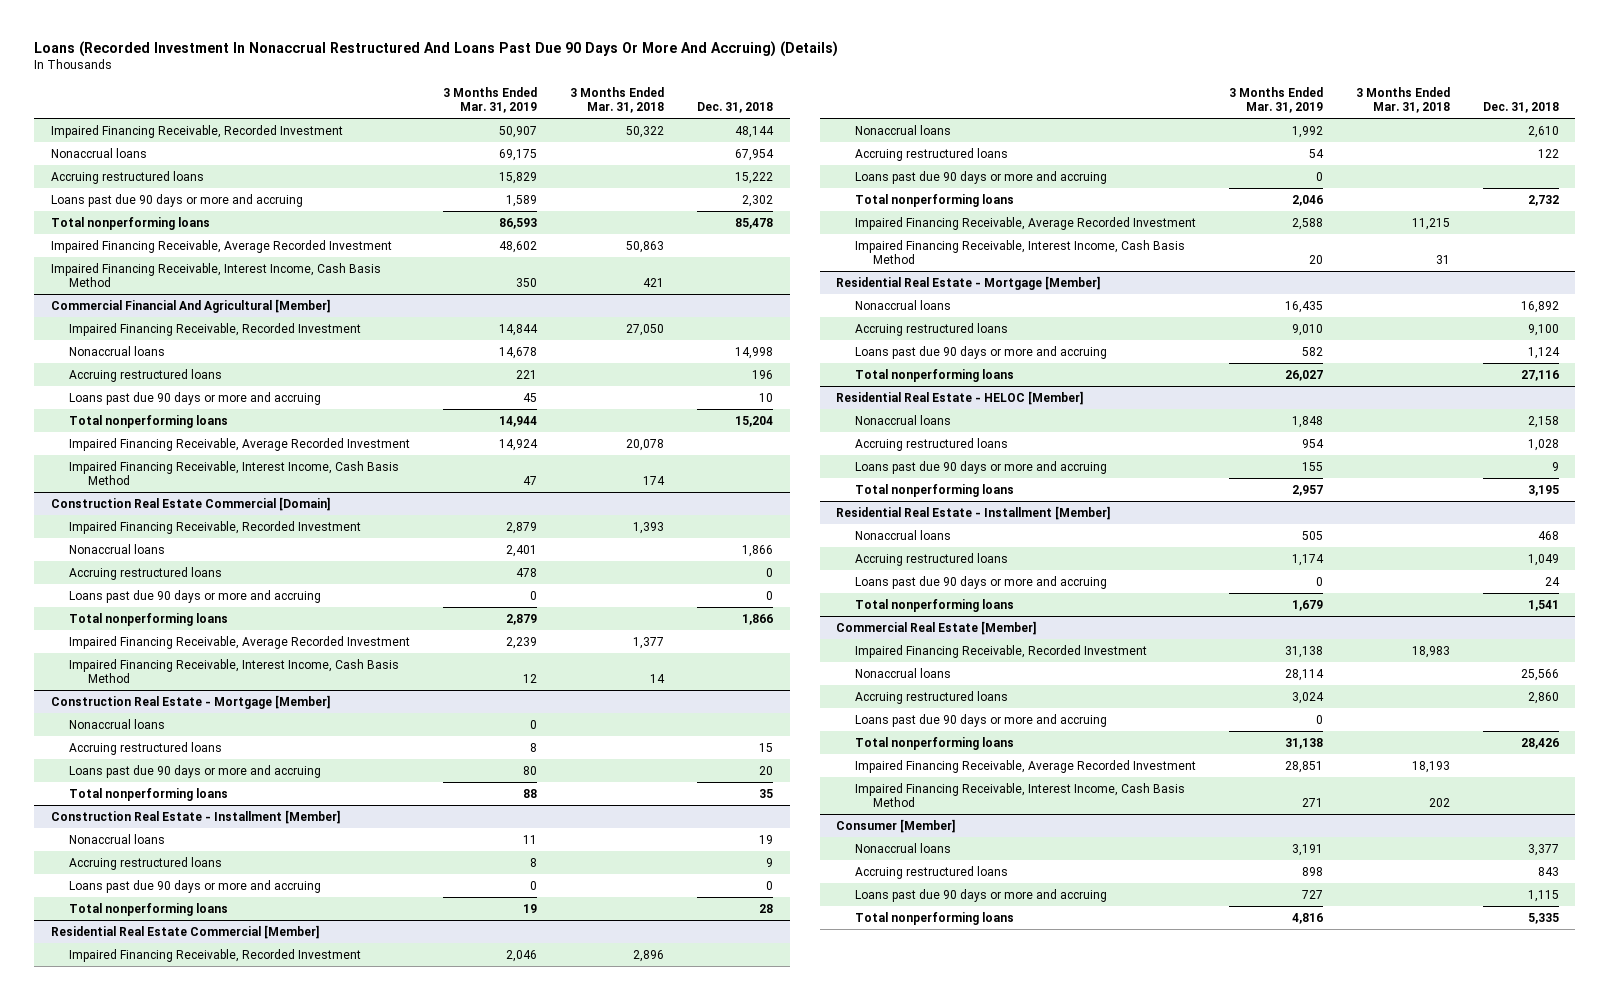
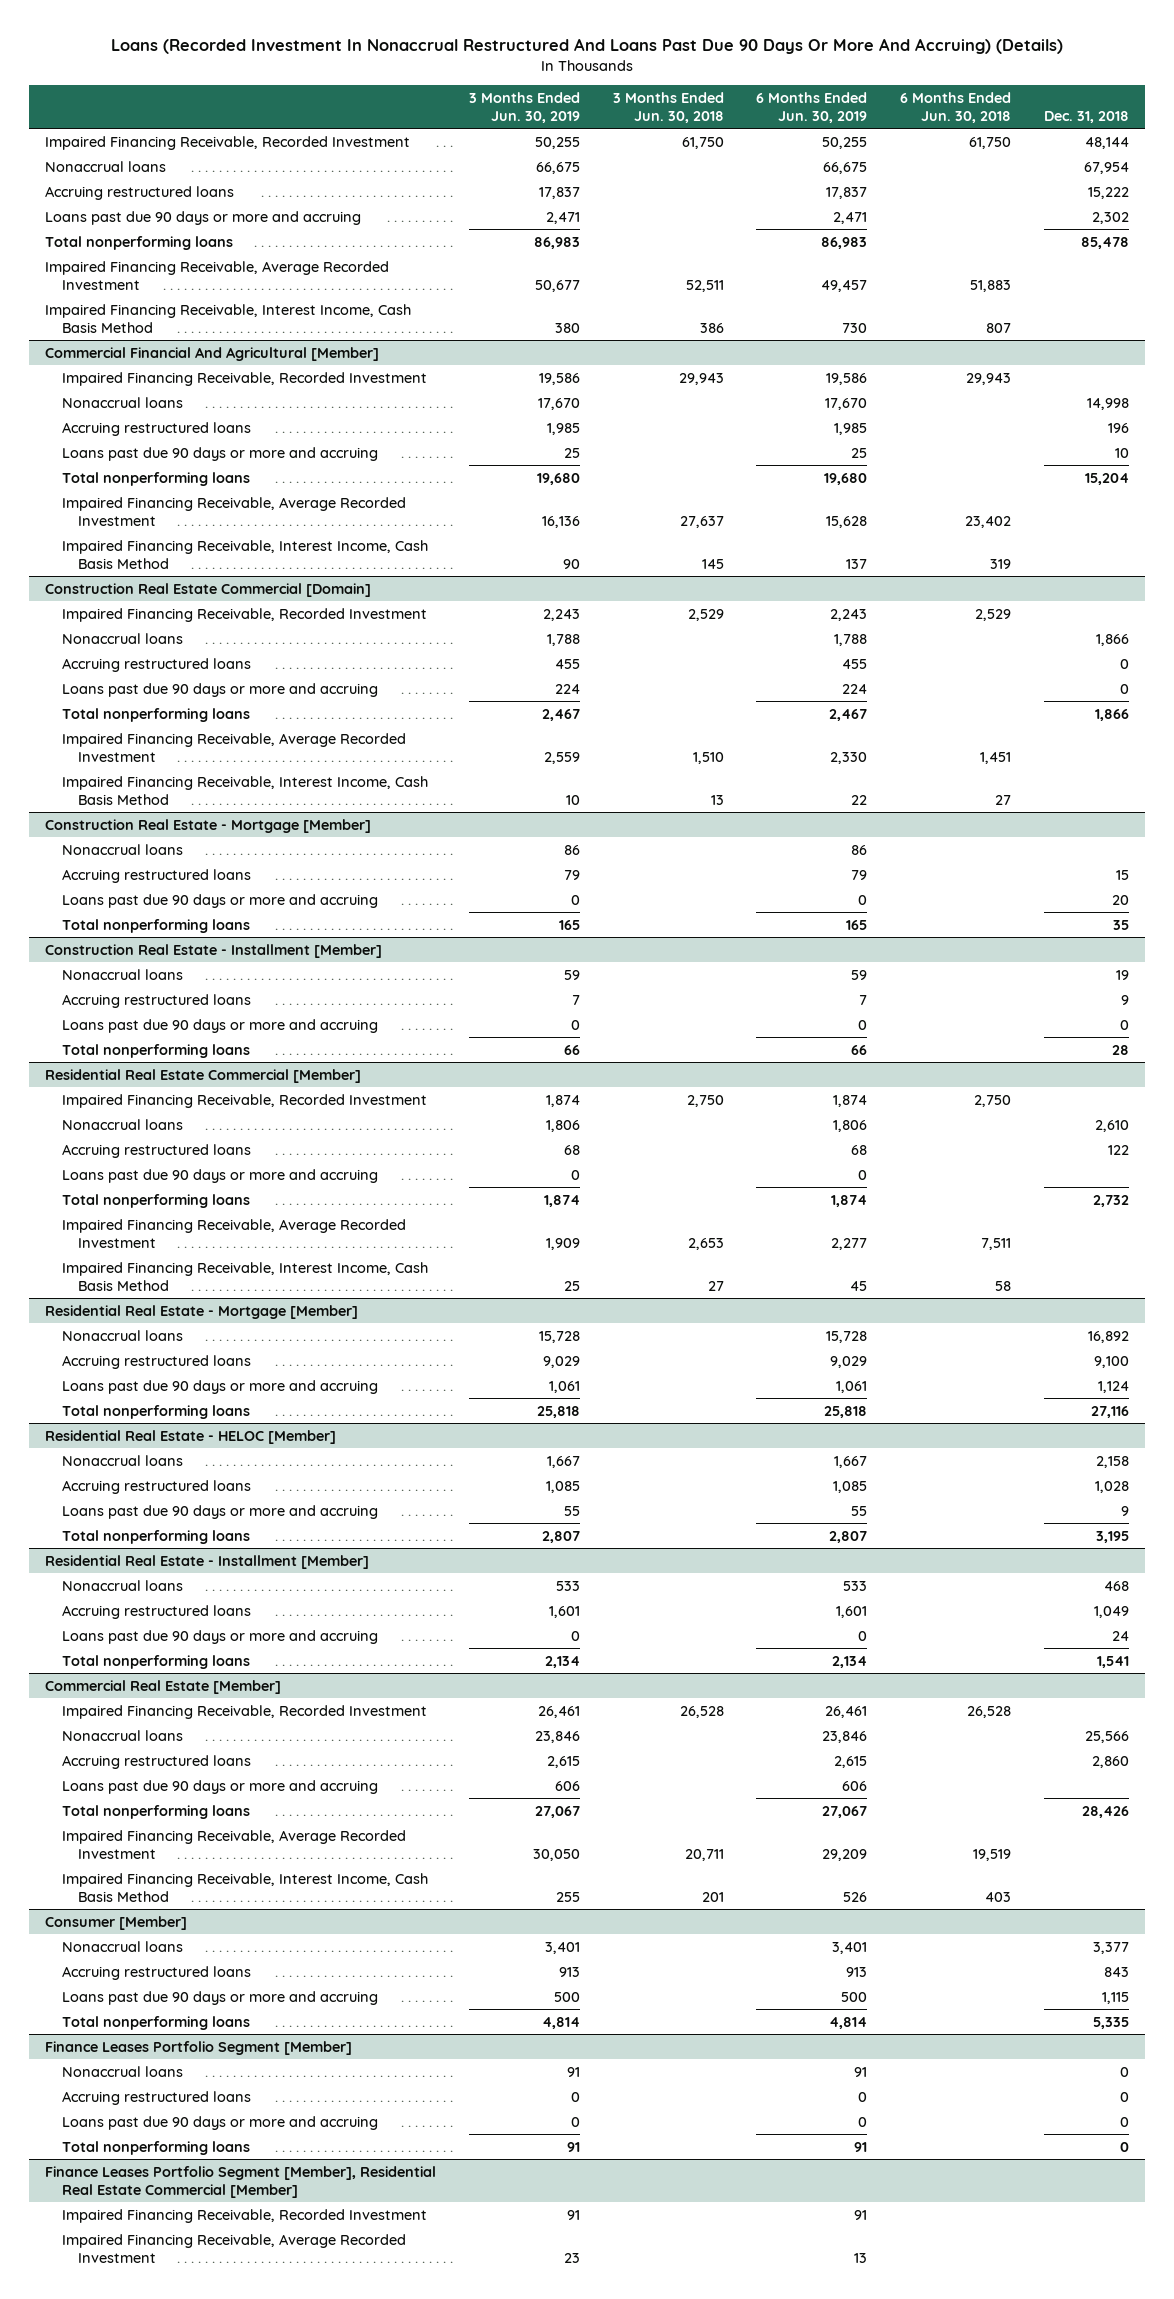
[443,86,538,114] 3 Months Ended Mar. 31, 2019 -> none
[570,86,665,114] 3 Months Ended Mar. 31, 2018 -> none
none -> [469,91,581,123] 3 Months Ended Jun. 30, 2019
none -> [612,91,724,123] 3 Months Ended Jun. 30, 2018
none -> [756,91,868,123] 6 Months Ended Jun. 30, 2019
none -> [900,91,1012,123] 6 Months Ended Jun. 30, 2018
none -> [45,2040,353,2055] Finance Leases Portfolio Segment [Member]
none -> [61,2065,183,2077] Nonaccrual loans
none -> [61,2090,251,2105] Accruing restructured loans
none -> [61,2115,378,2130] Loans past due 90 days or more and accruing
none -> [61,2140,250,2155] Total nonperforming loans
none -> [45,2165,437,2198] Finance Leases Portfolio Segment [Member], Residential Real Estate Commercial [Member]
none -> [61,2208,427,2223] Impaired Financing Receivable, Recorded Investment
none -> [61,2233,406,2263] Impaired Financing Receivable, Average Recorded Investment

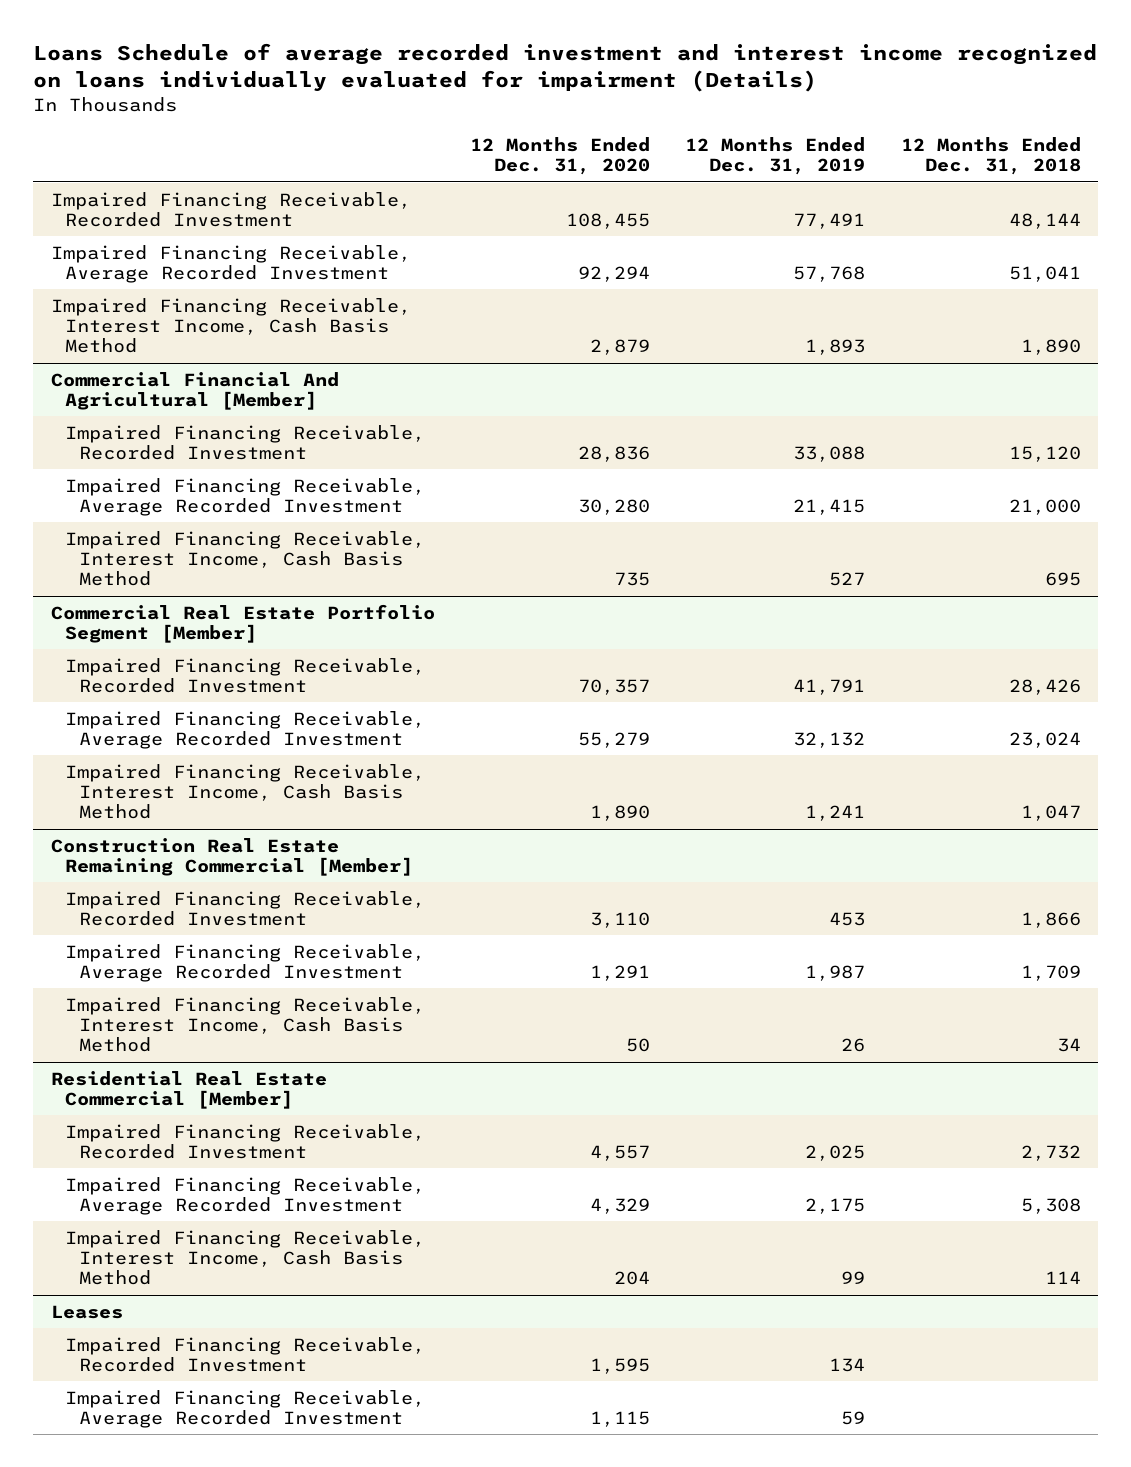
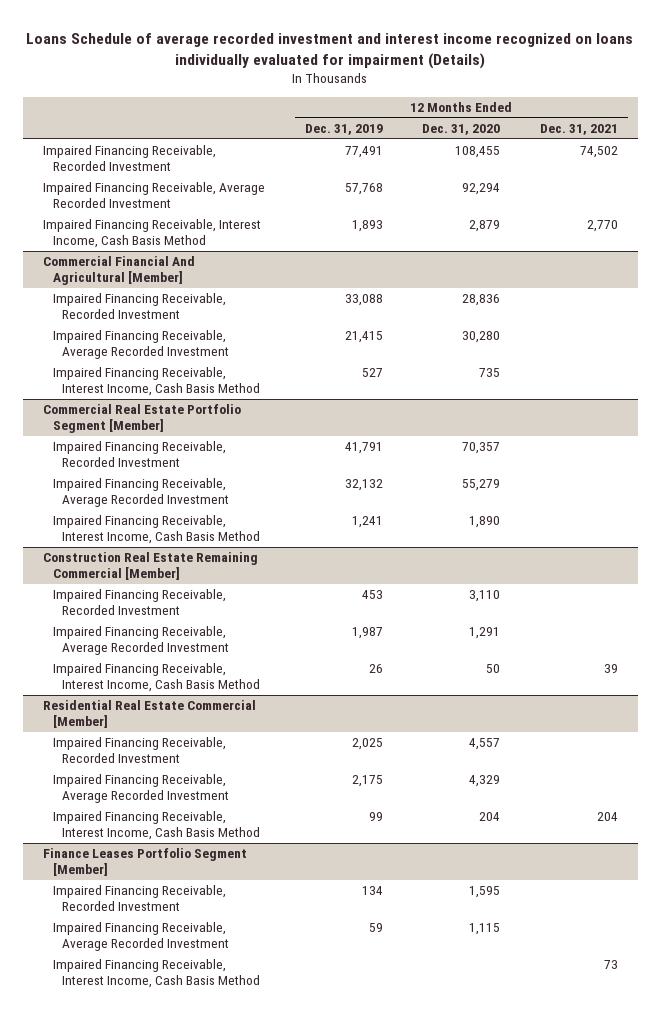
[900,136,1081,176] 12 Months Ended Dec. 31, 2018 -> none
none -> [539,124,618,136] Dec. 31, 2021
[50,1304,123,1319] Leases -> [43,848,248,877] Finance Leases Portfolio Segment [Member]
none -> [52,959,261,989] Impaired Financing Receivable, Interest Income, Cash Basis Method

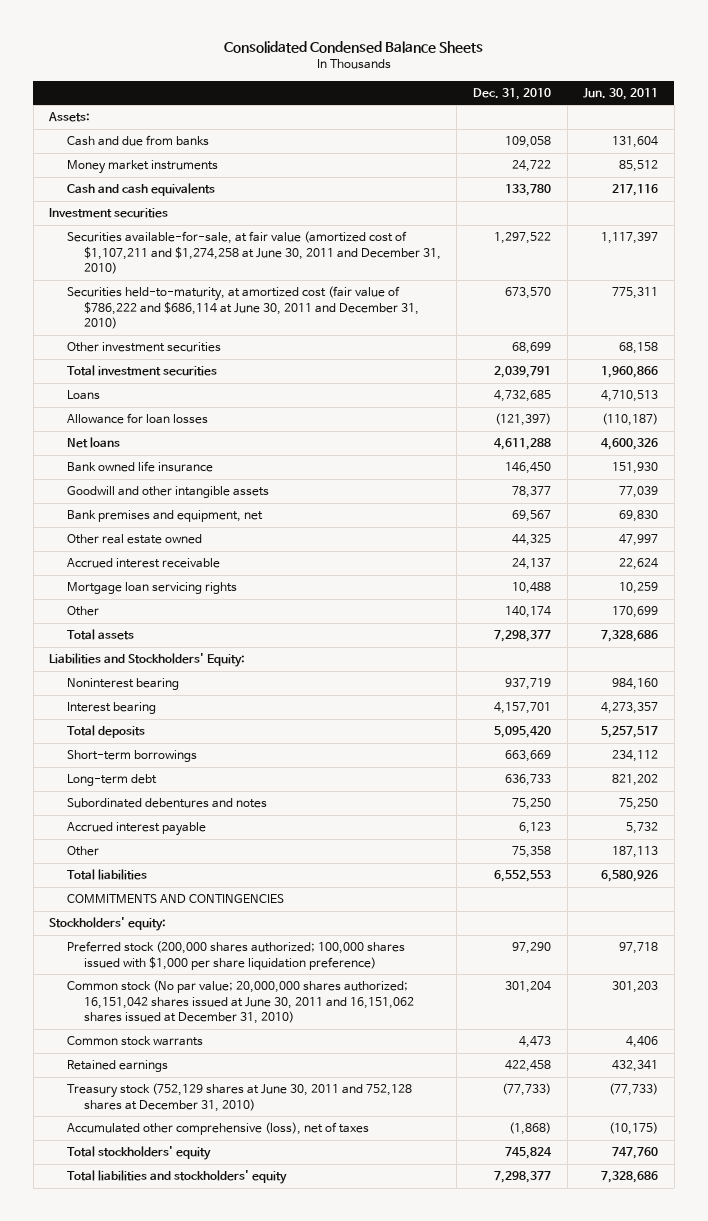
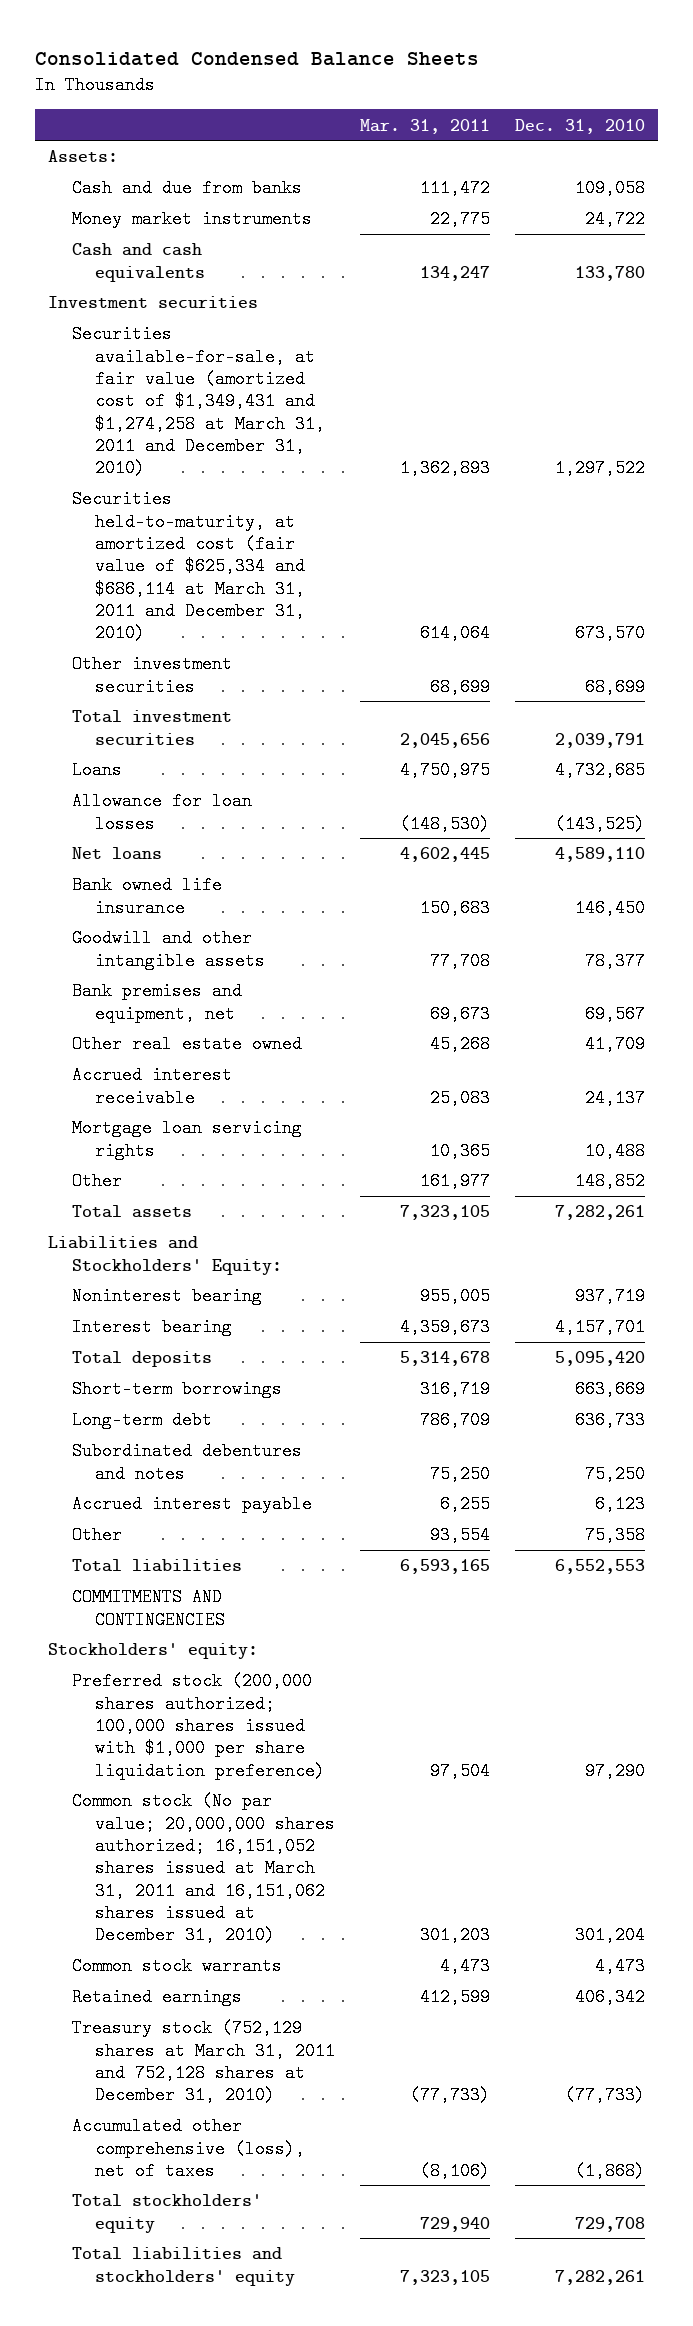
[583,87,659,100] Jun. 30, 2011 -> none
none -> [360,118,491,134] Mar. 31, 2011
[66,231,441,275] Securities available-for-sale, at fair value (amortized cost of $1,107,211 and $1,274,258 at June 30, 2011 and December 31, 2010) -> [71,325,326,478] Securities available-for-sale, at fair value (amortized cost of $1,349,431 and $1,274,258 at March 31, 2011 and December 31, 2010)
[66,286,419,330] Securities held-to-maturity, at amortized cost (fair value of $786,222 and $686,114 at June 30, 2011 and December 31, 2010) -> [71,490,306,643] Securities held-to-maturity, at amortized cost (fair value of $625,334 and $686,114 at March 31, 2011 and December 31, 2010)
[495,413,552,427] (121,397) -> [555,814,646,833] (143,525)
[494,438,552,451] 4,611,288 -> [555,847,646,863] 4,589,110
[512,534,552,547] 44,325 -> [585,1035,646,1054] 41,709
[505,606,552,619] 140,174 -> [575,1172,646,1191] 148,852
[494,630,552,643] 7,298,377 -> [555,1205,646,1221] 7,282,261
[66,980,414,1025] Common stock (No par value; 20,000,000 shares authorized; 16,151,042 shares issued at June 30, 2011 and 16,151,062 shares issued at December 31, 2010) -> [71,1792,336,1945] Common stock (No par value; 20,000,000 shares authorized; 16,151,052 shares issued at March 31, 2011 and 16,151,062 shares issued at December 31, 2010)
[505,1060,552,1073] 422,458 -> [575,1988,646,2007] 406,342
[66,1083,412,1112] Treasury stock (752,129 shares at June 30, 2011 and 752,128 shares at December 31, 2010) -> [71,2019,336,2105] Treasury stock (752,129 shares at March 31, 2011 and 752,128 shares at December 31, 2010)
[505,1147,553,1160] 745,824 -> [575,2216,646,2232] 729,708
[494,1171,552,1184] 7,298,377 -> [555,2269,646,2285] 7,282,261

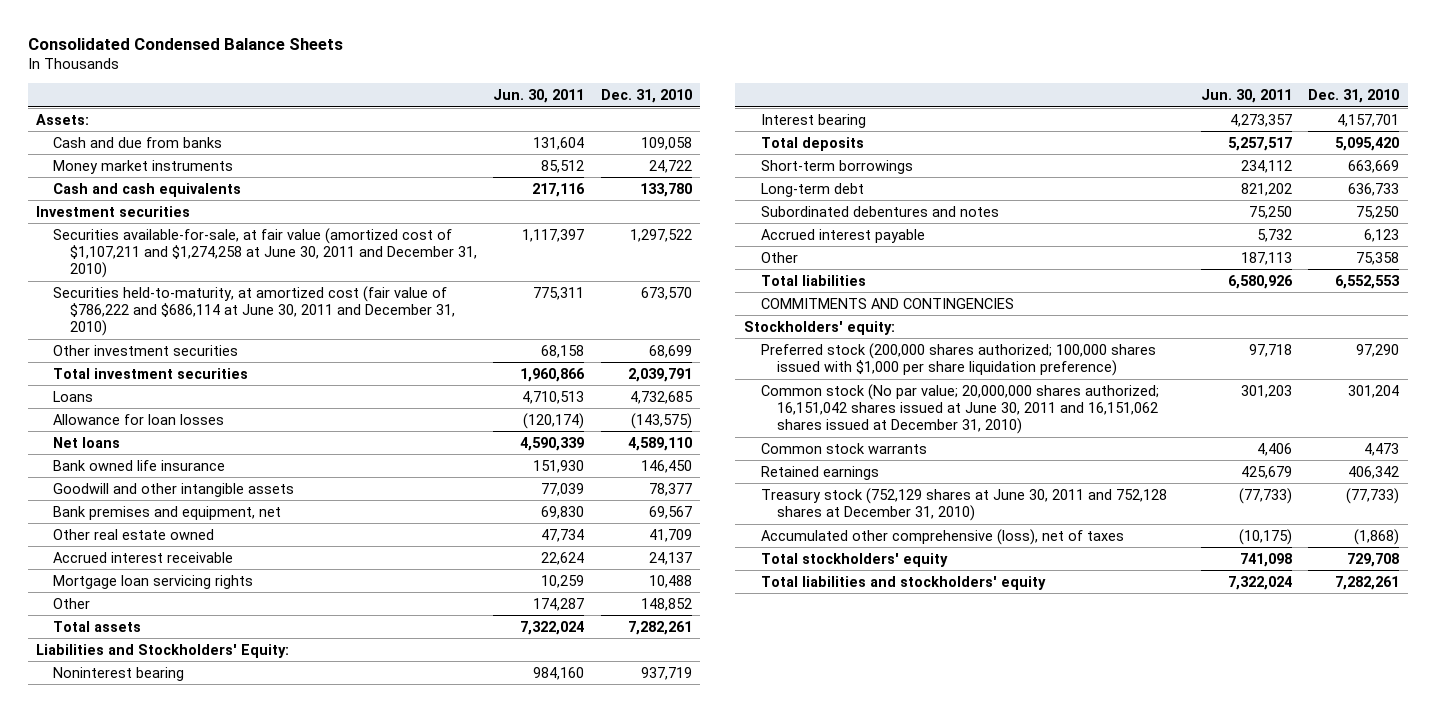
[360,118,491,134] Mar. 31, 2011 -> none
none -> [493,89,585,104] Jun. 30, 2011
[71,325,326,478] Securities available-for-sale, at fair value (amortized cost of $1,349,431 and $1,274,258 at March 31, 2011 and December 31, 2010) -> [52,227,477,278] Securities available-for-sale, at fair value (amortized cost of $1,107,211 and $1,274,258 at June 30, 2011 and December 31, 2010)
[71,490,306,643] Securities held-to-maturity, at amortized cost (fair value of $625,334 and $686,114 at March 31, 2011 and December 31, 2010) -> [52,285,455,336] Securities held-to-maturity, at amortized cost (fair value of $786,222 and $686,114 at June 30, 2011 and December 31, 2010)
[555,814,646,833] (143,525) -> [630,412,692,429] (143,575)
[71,1792,336,1945] Common stock (No par value; 20,000,000 shares authorized; 16,151,052 shares issued at March 31, 2011 and 16,151,062 shares issued at December 31, 2010) -> [760,383,1159,434] Common stock (No par value; 20,000,000 shares authorized; 16,151,042 shares issued at June 30, 2011 and 16,151,062 shares issued at December 31, 2010)
[71,2019,336,2105] Treasury stock (752,129 shares at March 31, 2011 and 752,128 shares at December 31, 2010) -> [760,487,1167,521] Treasury stock (752,129 shares at June 30, 2011 and 752,128 shares at December 31, 2010)

